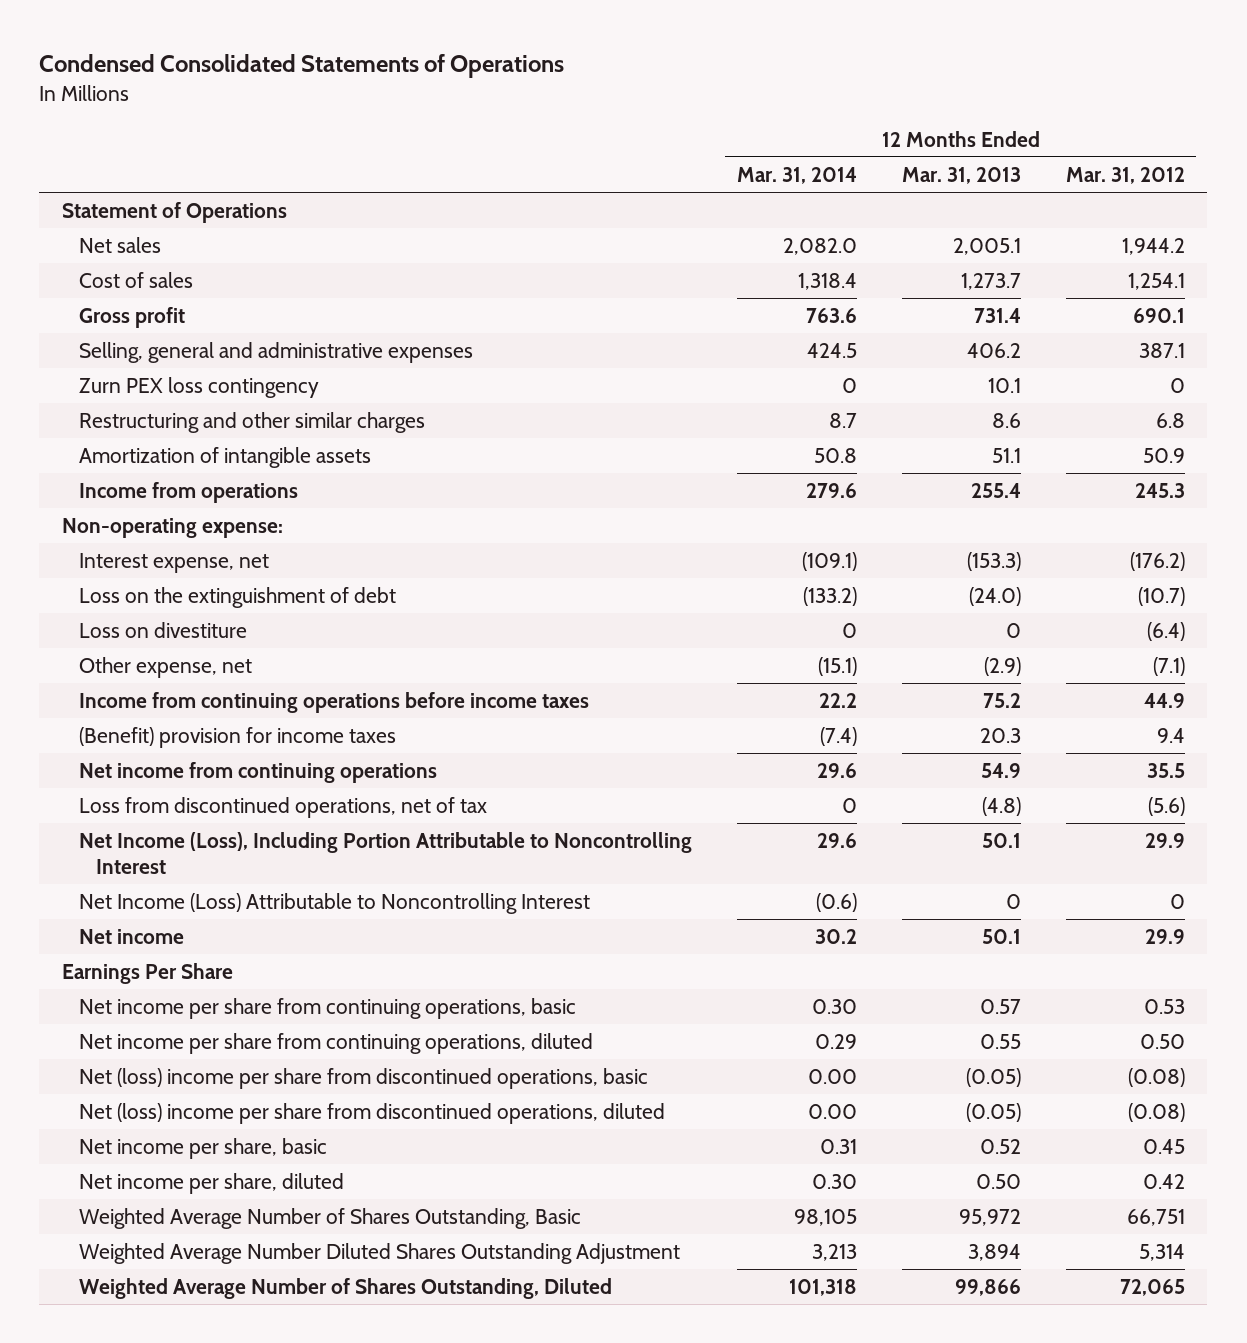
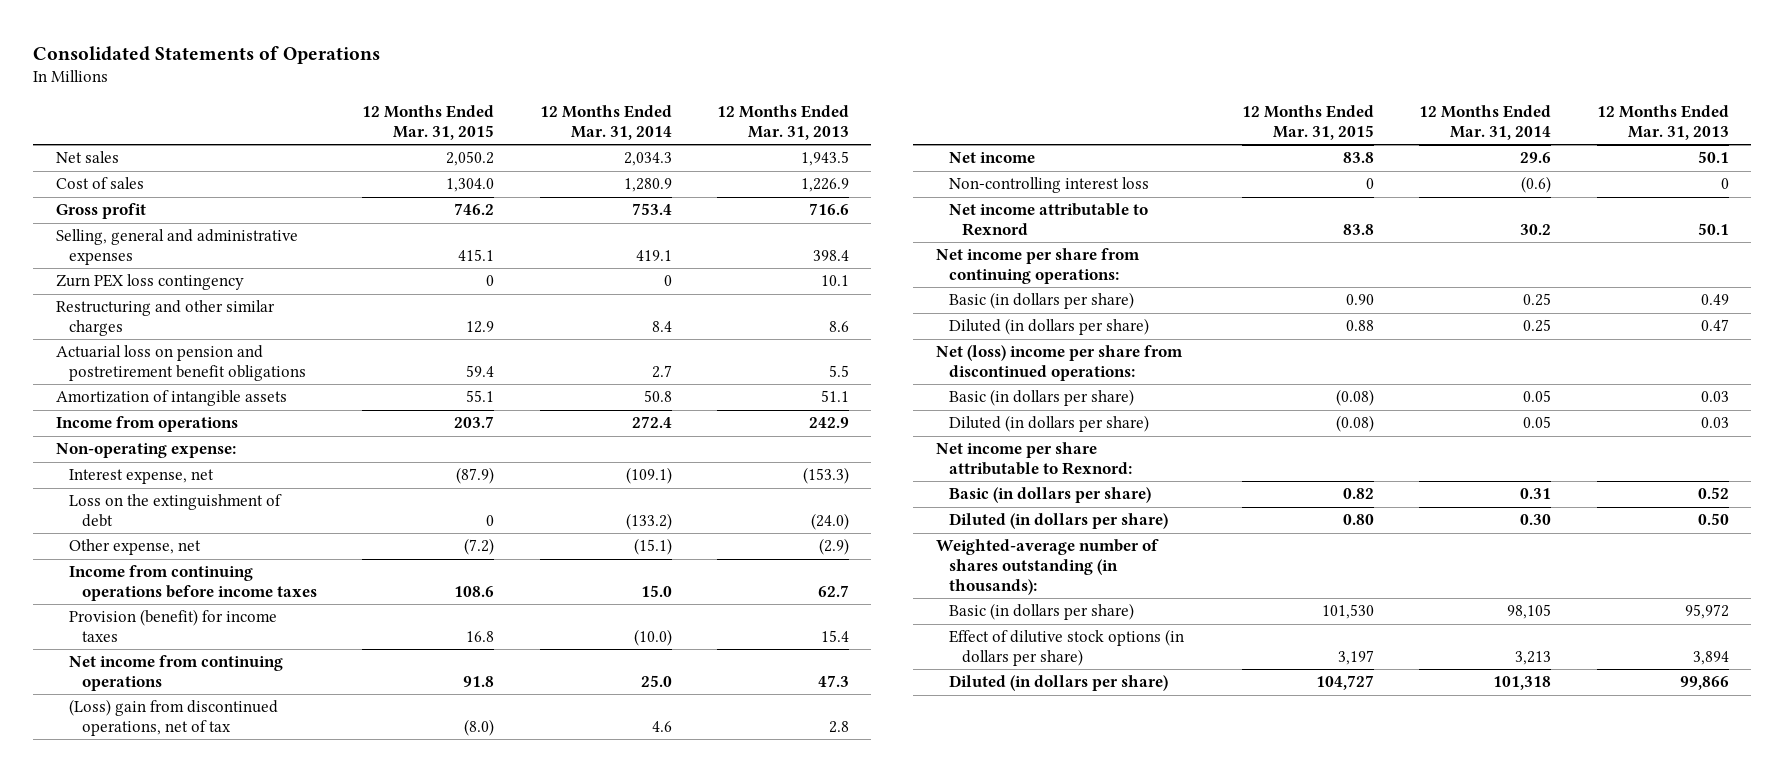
[39,54,565,79] Condensed Consolidated Statements of Operations -> [33,45,381,64] Consolidated Statements of Operations
[1065,166,1185,184] Mar. 31, 2012 -> none
none -> [362,105,495,140] 12 Months Ended Mar. 31, 2015
[61,201,287,223] Statement of Operations -> none
[782,237,857,255] 2,082.0 -> [623,152,672,167] 2,034.3
[952,237,1021,255] 2,005.1 -> [800,151,849,167] 1,943.5
[797,272,857,290] 1,318.4 -> [623,178,672,193] 1,280.9
[960,272,1021,290] 1,273.7 -> [800,178,849,193] 1,226.9
[805,307,857,323] 763.6 -> [631,203,672,216] 753.4
[973,307,1021,323] 731.4 -> [808,203,849,216] 716.6
[806,342,857,358] 424.5 -> [635,249,672,261] 419.1
[966,342,1021,358] 406.2 -> [812,249,849,261] 398.4
[828,412,857,428] 8.7 -> [651,320,672,332] 8.4
none -> [56,345,307,381] Actuarial loss on pension and postretirement benefit obligations
[805,482,857,498] 279.6 -> [631,416,672,429] 272.4
[970,482,1021,498] 255.4 -> [808,417,849,429] 242.9
[78,621,247,638] Loss on divestiture -> none
[61,962,233,984] Earnings Per Share -> none
[818,692,857,708] 22.2 -> [640,584,672,597] 15.0
[982,692,1021,708] 75.2 -> [817,584,849,597] 62.7
[78,726,396,748] (Benefit) provision for income taxes -> [69,609,278,642] Provision (benefit) for income taxes
[819,726,857,746] (7.4) -> [633,628,672,646] (10.0)
[979,727,1021,743] 20.3 -> [820,629,849,642] 15.4
[816,762,857,778] 29.6 -> [640,674,672,687] 25.0
[980,762,1021,778] 54.9 -> [817,674,849,687] 47.3
[78,796,487,818] Loss from discontinued operations, net of tax -> [69,699,279,736] (Loss) gain from discontinued operations, net of tax
[841,797,857,813] 0 -> [651,720,672,732] 4.6
[981,796,1021,816] (4.8) -> [828,720,849,733] 2.8
[78,831,692,874] Net Income (Loss), Including Portion Attributable to Noncontrolling Interest -> [949,152,1036,164] Net income
[78,892,590,914] Net Income (Loss) Attributable to Noncontrolling Interest -> [949,177,1150,194] Non-controlling interest loss
[78,928,184,944] Net income -> [949,203,1149,236] Net income attributable to Rexnord
none -> [935,248,1140,284] Net income per share from continuing operations:
[78,997,576,1019] Net income per share from continuing operations, basic -> [949,292,1135,310] Basic (in dollars per share)
[811,998,857,1014] 0.30 -> [1523,293,1552,307] 0.25
[979,998,1021,1014] 0.57 -> [1700,294,1729,306] 0.49
[78,1032,593,1054] Net income per share from continuing operations, diluted -> [949,318,1150,336] Diluted (in dollars per share)
[814,1033,857,1049] 0.29 -> [1523,319,1552,333] 0.25
[979,1033,1021,1049] 0.55 -> [1700,319,1729,332] 0.47
none -> [935,345,1183,381] Net (loss) income per share from discontinued operations:
[78,1067,648,1089] Net (loss) income per share from discontinued operations, basic -> [949,389,1135,407] Basic (in dollars per share)
[807,1068,857,1084] 0.00 -> [1523,390,1552,403] 0.05
[965,1067,1021,1087] (0.05) -> [1700,391,1729,403] 0.03
[78,1102,665,1124] Net (loss) income per share from discontinued operations, diluted -> [949,415,1150,433] Diluted (in dollars per share)
[807,1103,857,1119] 0.00 -> [1523,416,1552,429] 0.05
[965,1102,1021,1122] (0.05) -> [1700,417,1729,429] 0.03
none -> [935,442,1133,475] Net income per share attributable to Rexnord:
[78,1137,327,1159] Net income per share, basic -> [949,487,1152,504] Basic (in dollars per share)
[78,1172,344,1194] Net income per share, diluted -> [949,513,1169,530] Diluted (in dollars per share)
none -> [935,539,1159,595] Weighted-average number of shares outstanding (in thousands):
[78,1207,581,1229] Weighted Average Number of Shares Outstanding, Basic -> [949,603,1135,621] Basic (in dollars per share)
[78,1242,680,1264] Weighted Average Number Diluted Shares Outstanding Adjustment -> [949,629,1185,666] Effect of dilutive stock options (in dollars per share)
[78,1277,612,1299] Weighted Average Number of Shares Outstanding, Diluted -> [949,675,1169,692] Diluted (in dollars per share)

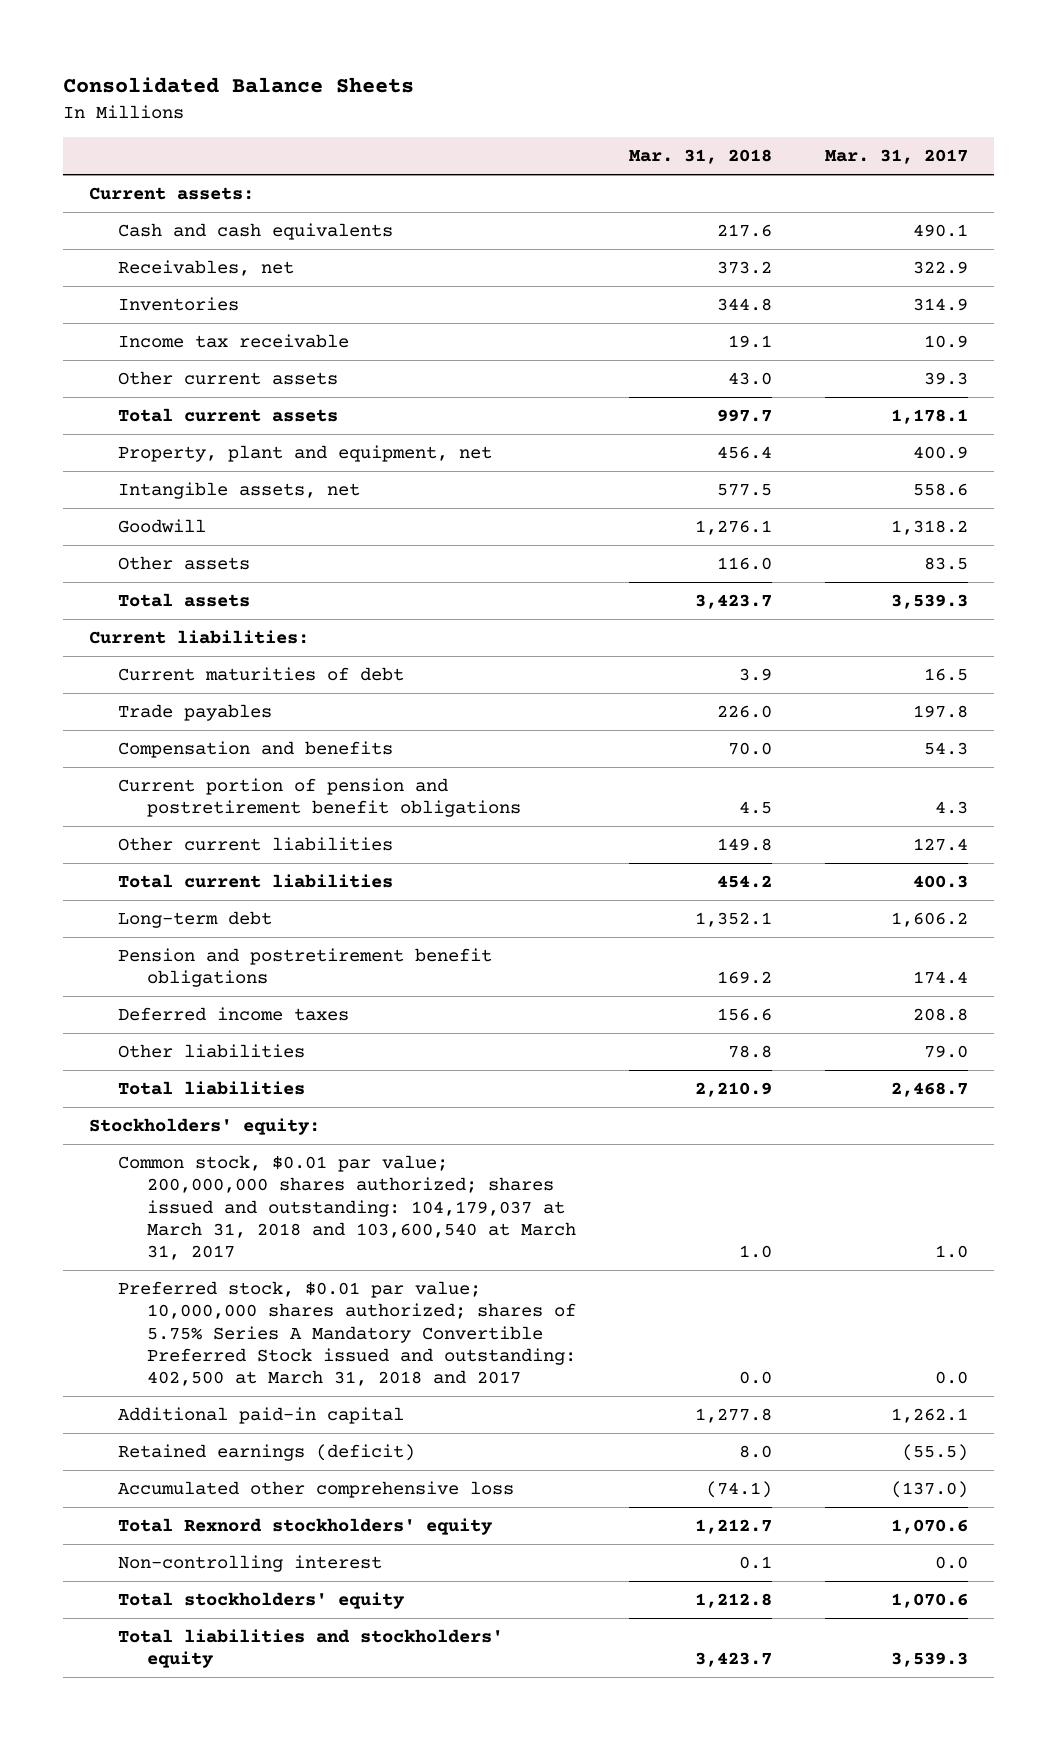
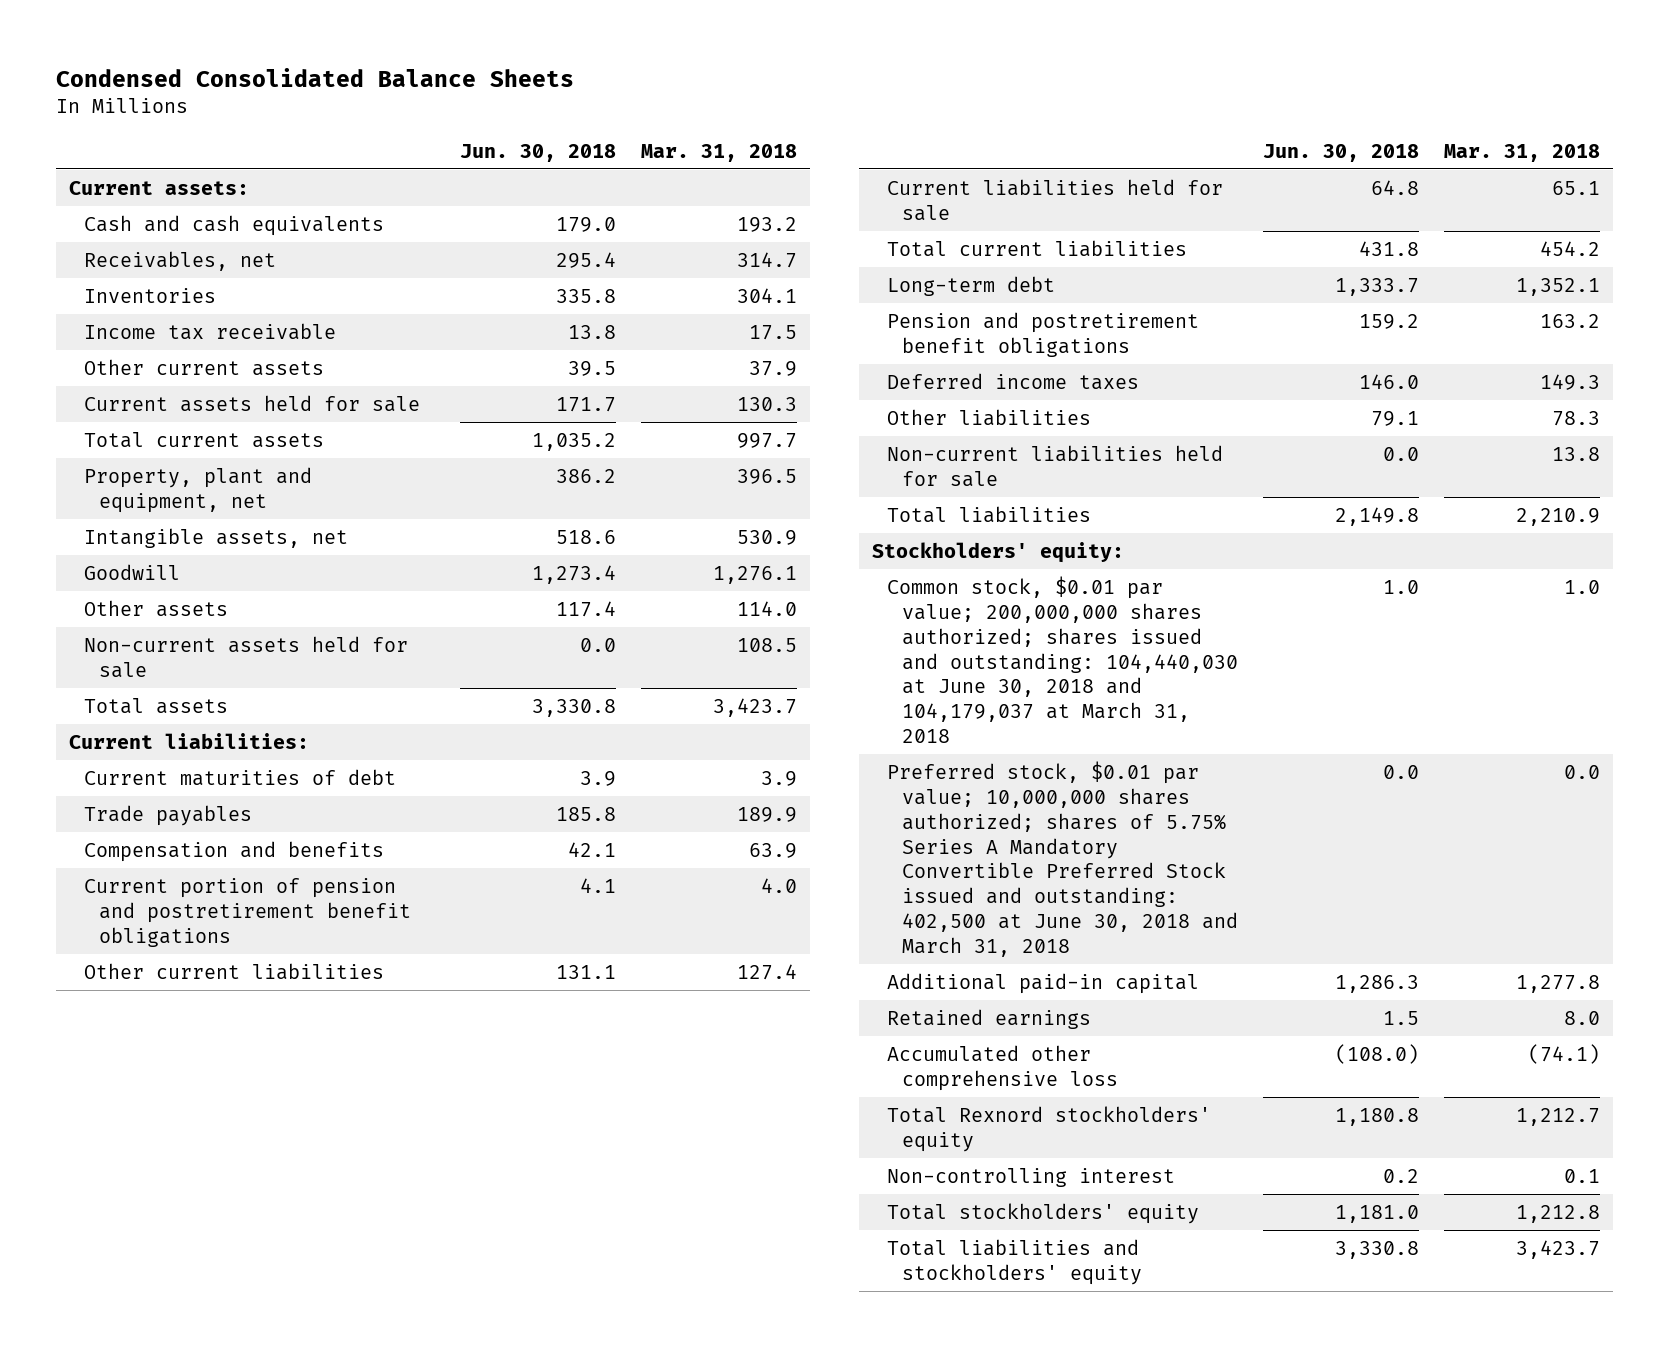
[62,77,414,94] Consolidated Balance Sheets -> [56,67,575,87] Condensed Consolidated Balance Sheets
[824,149,968,165] Mar. 31, 2017 -> none
none -> [460,143,617,162] Jun. 30, 2018
[716,223,772,237] 217.6 -> [737,216,798,232] 193.2
[716,260,772,274] 373.2 -> [737,251,798,268] 314.7
[716,297,772,311] 344.8 -> [737,287,798,303] 304.1
[727,334,772,348] 19.1 -> [749,324,798,340] 17.5
[727,371,772,385] 43.0 -> [749,360,798,376] 37.9
none -> [83,394,420,412] Current assets held for sale
[716,445,772,459] 456.4 -> [737,468,798,484] 396.5
[716,483,772,496] 577.5 -> [737,529,798,545] 530.9
[716,556,772,570] 116.0 -> [737,600,798,616] 114.0
none -> [83,635,408,678] Non-current assets held for sale
[716,704,772,718] 226.0 -> [737,806,798,822] 189.9
[727,741,772,755] 70.0 -> [749,842,798,858] 63.9
[738,801,772,815] 4.5 -> [761,877,798,893] 4.0
[716,837,772,851] 149.8 -> [737,963,798,980] 127.4
none -> [886,178,1223,221] Current liabilities held for sale
[716,971,772,985] 169.2 -> [1540,313,1601,328] 163.2
[716,1007,772,1021] 156.6 -> [1540,373,1601,390] 149.3
[727,1044,772,1058] 78.8 -> [1552,410,1601,426] 78.3
none -> [886,444,1223,487] Non-current liabilities held for sale
[117,1154,576,1261] Common stock, $0.01 par value; 200,000,000 shares authorized; shares issued and outstanding: 104,179,037 at March 31, 2018 and 103,600,540 at March 31, 2017 -> [886,575,1238,744] Common stock, $0.01 par value; 200,000,000 shares authorized; shares issued and outstanding: 104,440,030 at June 30, 2018 and 104,179,037 at March 31, 2018
[117,1280,576,1387] Preferred stock, $0.01 par value; 10,000,000 shares authorized; shares of 5.75% Series A Mandatory Convertible Preferred Stock issued and outstanding: 402,500 at March 31, 2018 and 2017 -> [886,760,1238,958] Preferred stock, $0.01 par value; 10,000,000 shares authorized; shares of 5.75% Series A Mandatory Convertible Preferred Stock issued and outstanding: 402,500 at June 30, 2018 and March 31, 2018
[117,1443,415,1461] Retained earnings (deficit) -> [886,1008,1091,1029] Retained earnings

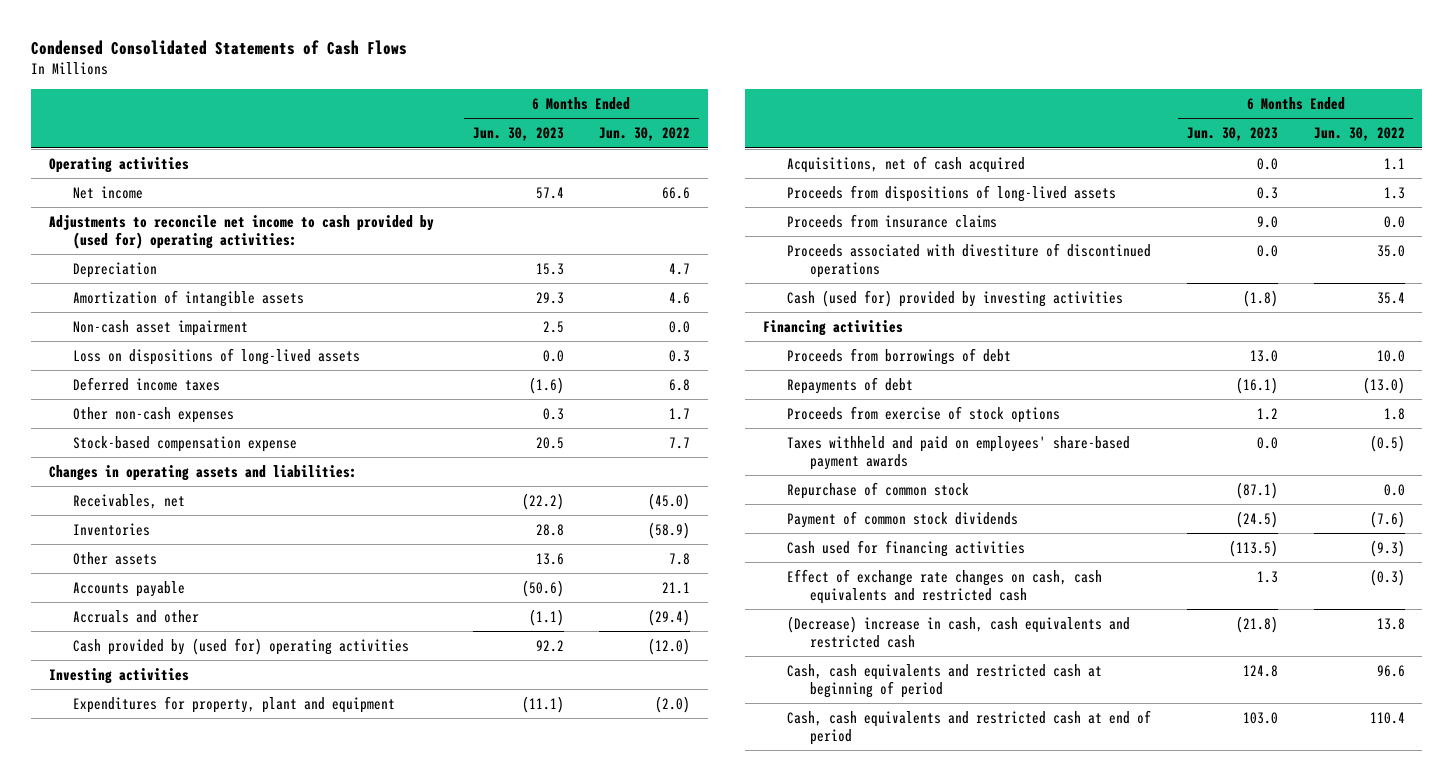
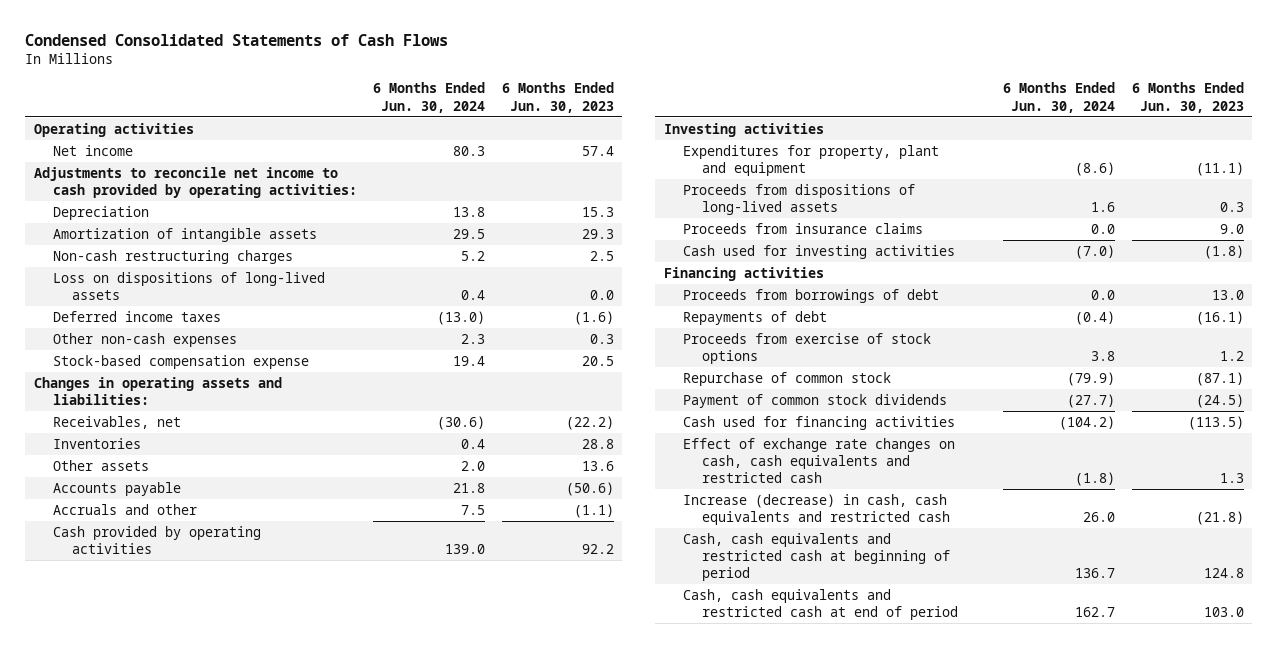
[599,127,691,142] Jun. 30, 2022 -> none
none -> [373,82,486,113] 6 Months Ended Jun. 30, 2024
[49,214,435,249] Adjustments to reconcile net income to cash provided by (used for) operating activities: -> [33,166,357,198] Adjustments to reconcile net income to cash provided by operating activities:
[72,319,248,336] Non-cash asset impairment -> none
none -> [52,249,293,264] Non-cash restructuring charges
[72,637,409,655] Cash provided by (used for) operating activities -> [52,525,261,554] Cash provided by operating activities
[786,155,1025,173] Acquisitions, net of cash acquired -> none
[786,242,1151,278] Proceeds associated with divestiture of discontinued operations -> none
[786,289,1123,307] Cash (used for) provided by investing activities -> [683,244,956,259] Cash used for investing activities
[786,435,1130,470] Taxes withheld and paid on employees' share-based payment awards -> none
[786,615,1130,648] (Decrease) increase in cash, cash equivalents and restricted cash -> [683,493,951,525] Increase (decrease) in cash, cash equivalents and restricted cash

